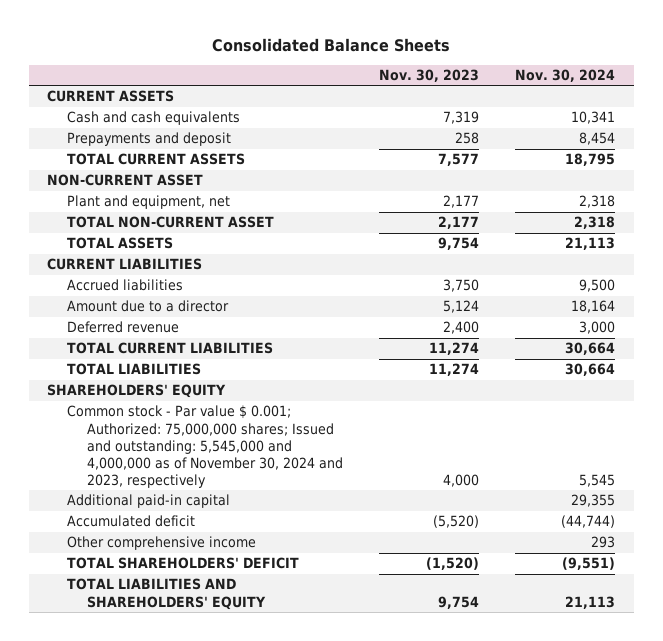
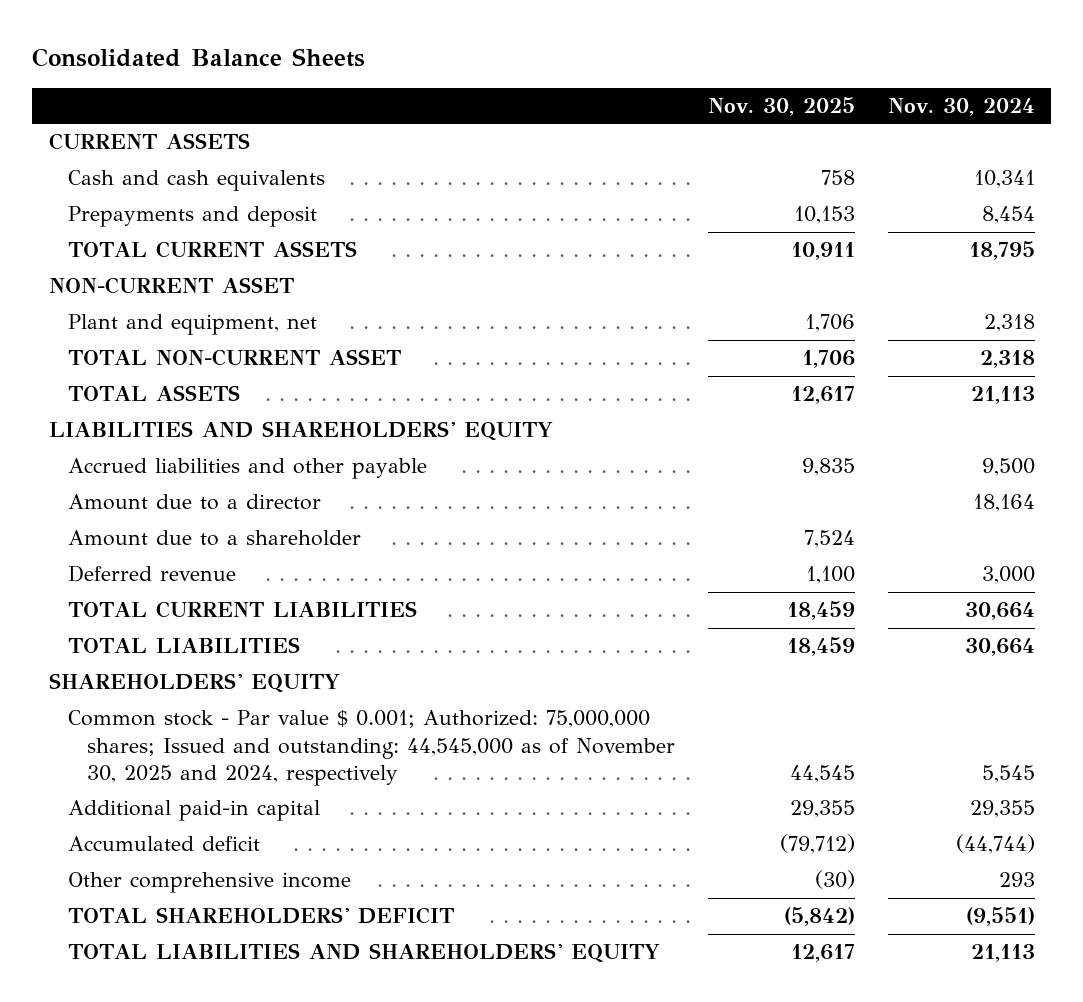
[378,69,479,83] Nov. 30, 2023 -> none
none -> [707,96,855,116] Nov. 30, 2025
[47,258,203,271] CURRENT LIABILITIES -> none
none -> [48,421,553,442] LIABILITIES AND SHAREHOLDERS' EQUITY
[66,279,183,292] Accrued liabilities -> [67,458,427,480] Accrued liabilities and other payable
none -> [67,530,361,547] Amount due to a shareholder
[66,405,343,488] Common stock - Par value $ 0.001; Authorized: 75,000,000 shares; Issued and outstanding: 5,545,000 and 4,000,000 as of November 30, 2024 and 2023, respectively -> [67,710,675,787] Common stock - Par value $ 0.001; Authorized: 75,000,000 shares; Issued and outstanding: 44,545,000 as of November 30, 2025 and 2024, respectively

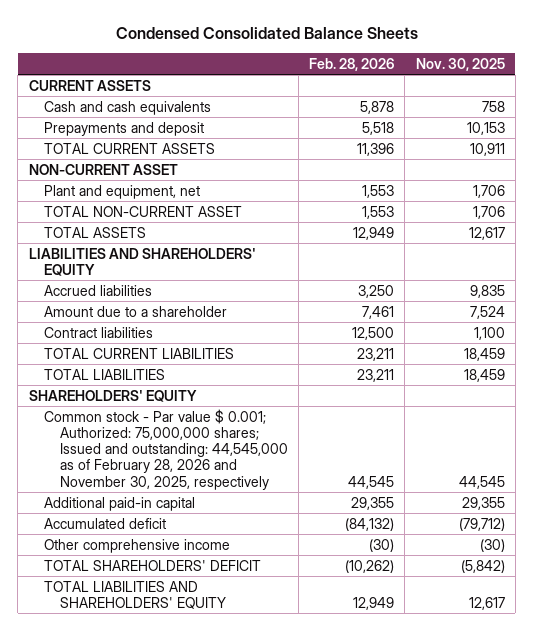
[32,47,366,67] Consolidated Balance Sheets -> [115,27,418,40] Condensed Consolidated Balance Sheets
[887,97,1035,116] Nov. 30, 2024 -> none
none -> [309,57,395,71] Feb. 28, 2026
[67,494,321,511] Amount due to a director -> none
[67,458,427,480] Accrued liabilities and other payable -> [44,284,153,296] Accrued liabilities
[67,565,236,583] Deferred revenue -> none
none -> [44,326,154,338] Contract liabilities
[67,710,675,787] Common stock - Par value $ 0.001; Authorized: 75,000,000 shares; Issued and outstanding: 44,545,000 as of November 30, 2025 and 2024, respectively -> [44,408,288,490] Common stock - Par value $ 0.001; Authorized: 75,000,000 shares; Issued and outstanding: 44,545,000 as of February 28, 2026 and November 30, 2025, respectively

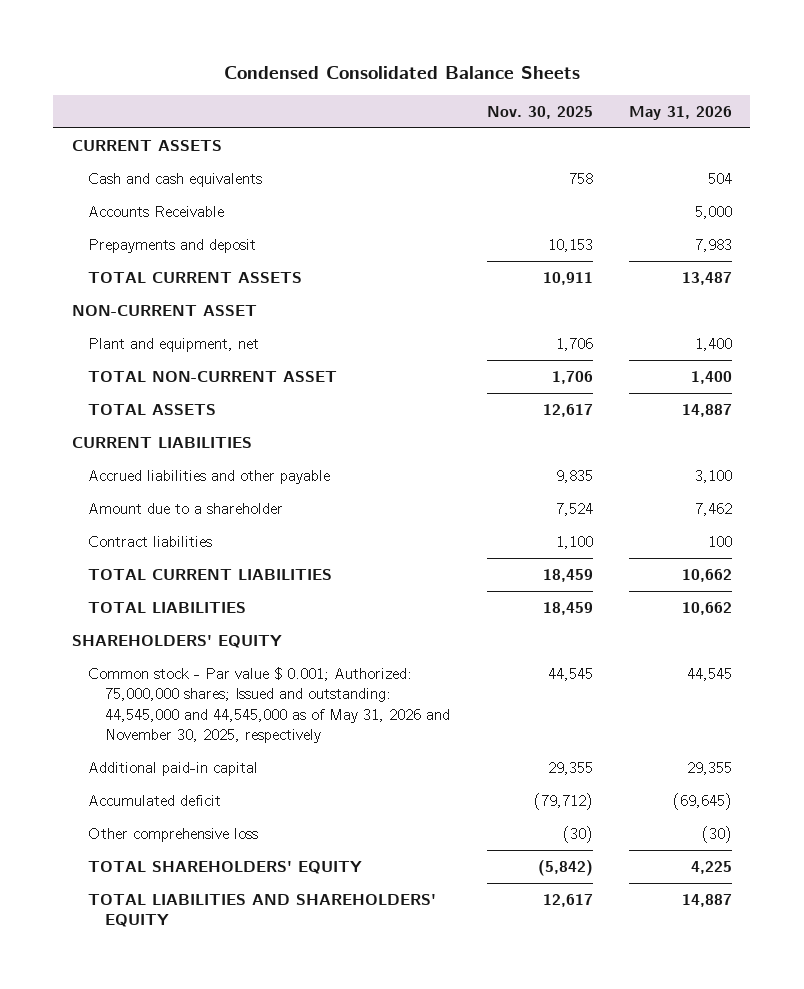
[309,57,395,71] Feb. 28, 2026 -> none
none -> [629,105,733,120] May 31, 2026
none -> [88,206,225,218] Accounts Receivable
[28,247,256,276] LIABILITIES AND SHAREHOLDERS' EQUITY -> none
none -> [71,437,252,449] CURRENT LIABILITIES
[44,284,153,296] Accrued liabilities -> [88,470,331,485] Accrued liabilities and other payable
[44,408,288,490] Common stock - Par value $ 0.001; Authorized: 75,000,000 shares; Issued and outstanding: 44,545,000 as of February 28, 2026 and November 30, 2025, respectively -> [88,667,451,744] Common stock - Par value $ 0.001; Authorized: 75,000,000 shares; Issued and outstanding: 44,545,000 and 44,545,000 as of May 31, 2026 and November 30, 2025, respectively
[44,538,231,553] Other comprehensive income -> [88,828,259,843] Other comprehensive loss
[44,559,262,571] TOTAL SHAREHOLDERS' DEFICIT -> [88,861,363,875] TOTAL SHAREHOLDERS' EQUITY

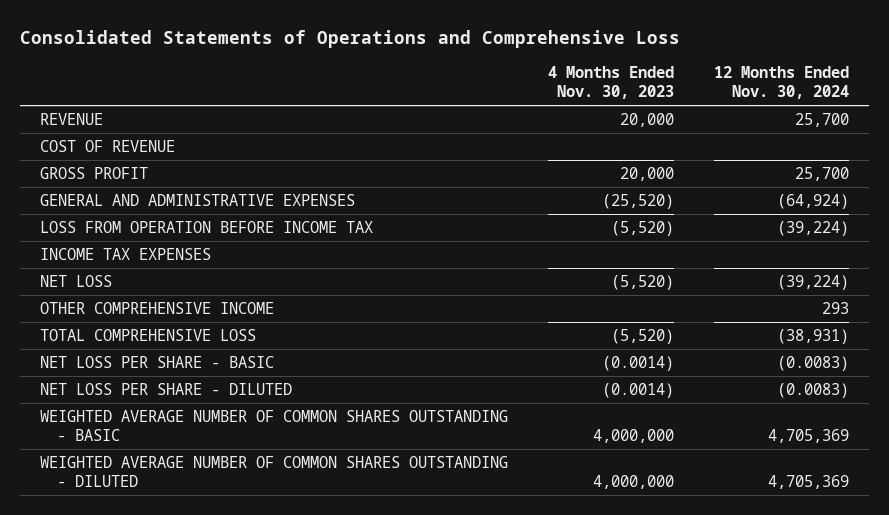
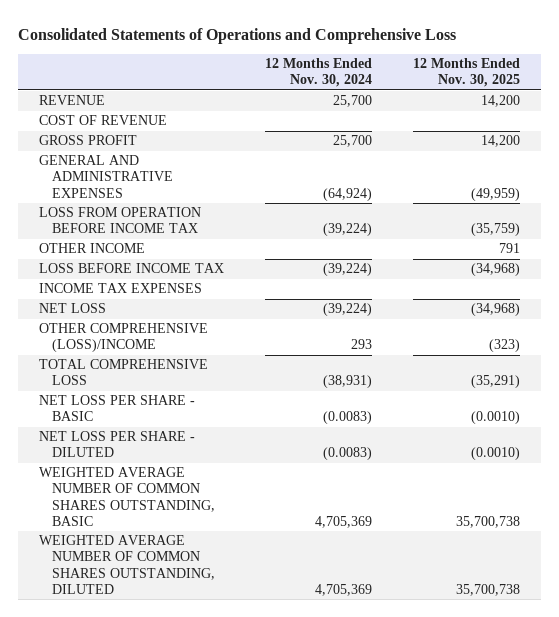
[548,66,675,100] 4 Months Ended Nov. 30, 2023 -> none
none -> [413,58,521,88] 12 Months Ended Nov. 30, 2025
none -> [38,243,145,254] OTHER INCOME
none -> [38,263,224,274] LOSS BEFORE INCOME TAX
[40,301,275,314] OTHER COMPREHENSIVE INCOME -> [38,323,208,353] OTHER COMPREHENSIVE (LOSS)/INCOME
[40,409,509,441] WEIGHTED AVERAGE NUMBER OF COMMON SHARES OUTSTANDING - BASIC -> [38,467,216,526] WEIGHTED AVERAGE NUMBER OF COMMON SHARES OUTSTANDING, BASIC
[40,455,509,487] WEIGHTED AVERAGE NUMBER OF COMMON SHARES OUTSTANDING - DILUTED -> [38,535,216,594] WEIGHTED AVERAGE NUMBER OF COMMON SHARES OUTSTANDING, DILUTED

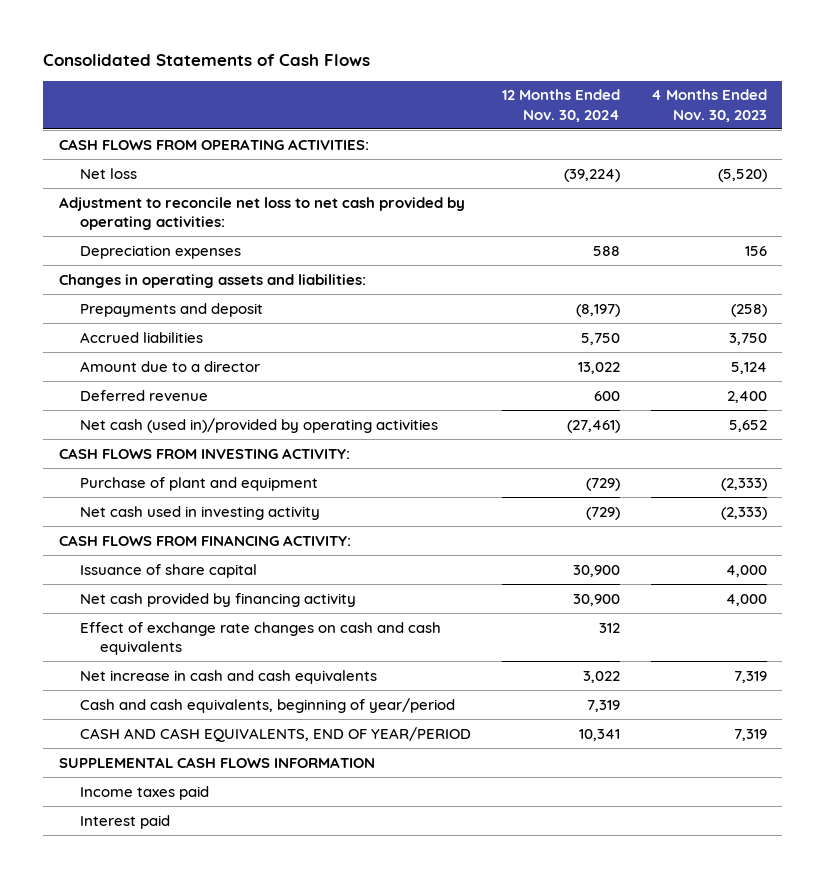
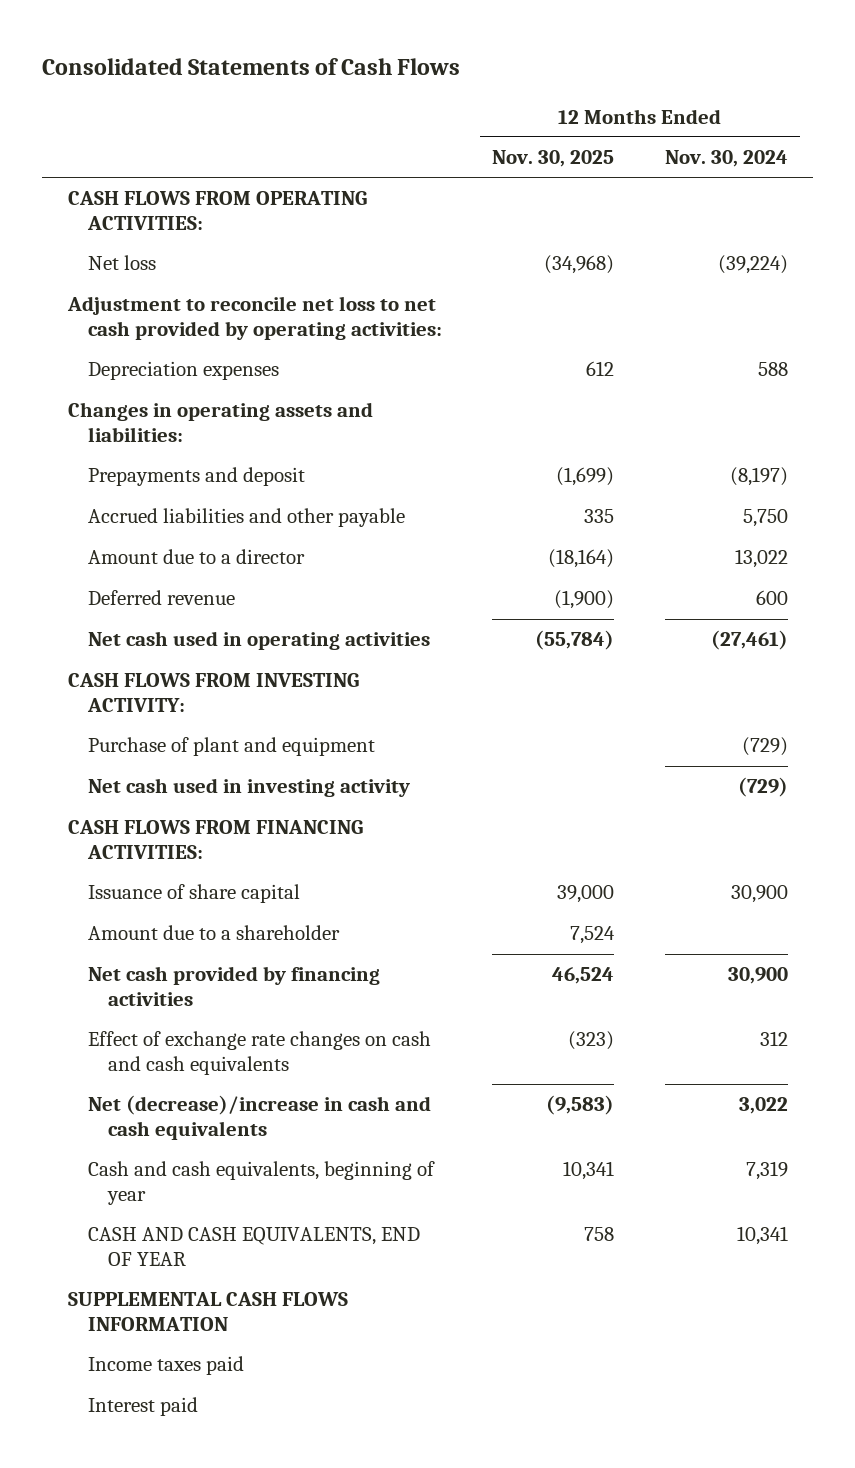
[650,89,767,122] 4 Months Ended Nov. 30, 2023 -> none
none -> [492,150,615,168] Nov. 30, 2025
[79,331,203,343] Accrued liabilities -> [87,508,405,528] Accrued liabilities and other payable
[79,417,438,433] Net cash (used in)/provided by operating activities -> [87,631,430,651] Net cash used in operating activities
[58,534,351,546] CASH FLOWS FROM FINANCING ACTIVITY: -> [67,820,363,859] CASH FLOWS FROM FINANCING ACTIVITIES:
none -> [87,925,340,941] Amount due to a shareholder
[79,592,356,607] Net cash provided by financing activity -> [87,966,380,1006] Net cash provided by financing activities
[79,669,377,684] Net increase in cash and cash equivalents -> [87,1095,431,1140] Net (decrease)/increase in cash and cash equivalents
[79,697,455,713] Cash and cash equivalents, beginning of year/period -> [87,1161,435,1205] Cash and cash equivalents, beginning of year
[79,726,471,742] CASH AND CASH EQUIVALENTS, END OF YEAR/PERIOD -> [87,1227,420,1266] CASH AND CASH EQUIVALENTS, END OF YEAR

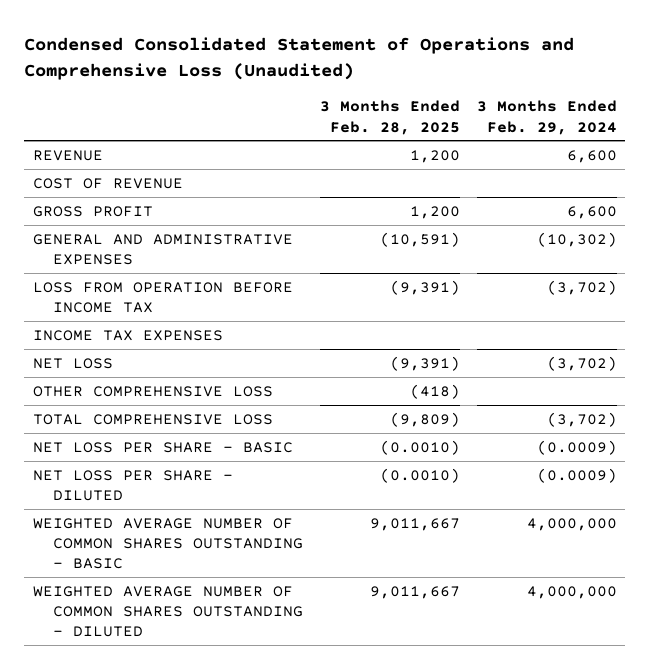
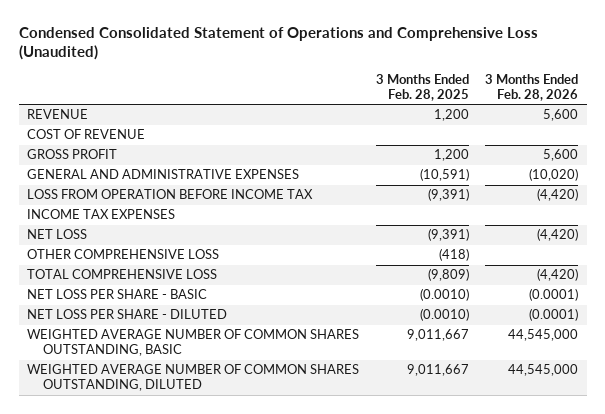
[476,100,617,135] 3 Months Ended Feb. 29, 2024 -> none
none -> [485,74,579,101] 3 Months Ended Feb. 28, 2026
[32,517,304,570] WEIGHTED AVERAGE NUMBER OF COMMON SHARES OUTSTANDING - BASIC -> [27,329,360,357] WEIGHTED AVERAGE NUMBER OF COMMON SHARES OUTSTANDING, BASIC
[32,585,304,638] WEIGHTED AVERAGE NUMBER OF COMMON SHARES OUTSTANDING - DILUTED -> [27,364,360,392] WEIGHTED AVERAGE NUMBER OF COMMON SHARES OUTSTANDING, DILUTED

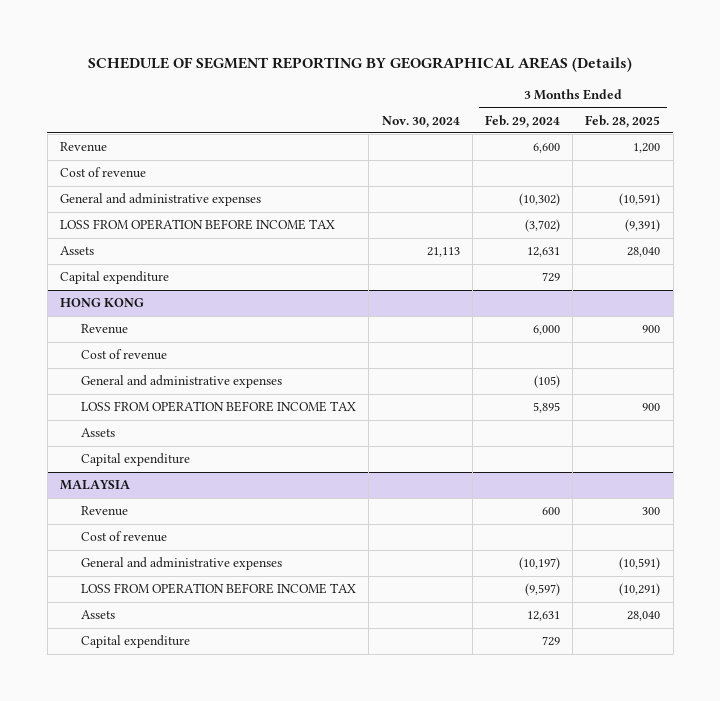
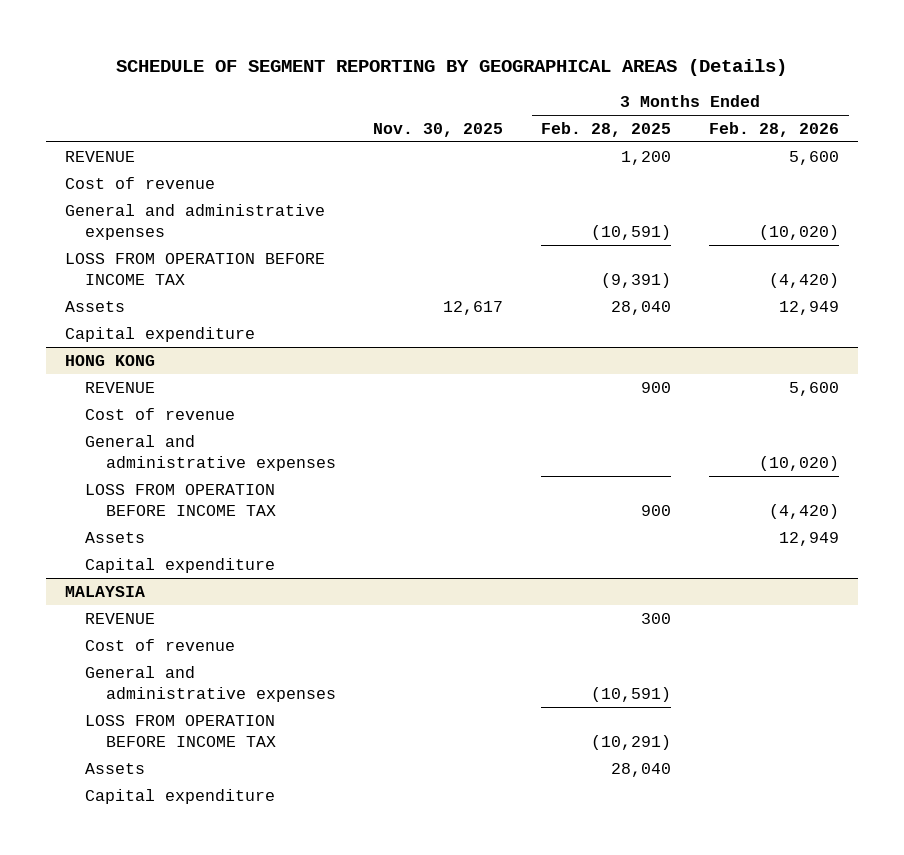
[381,115,460,128] Nov. 30, 2024 -> none
[485,114,561,128] Feb. 29, 2024 -> none
none -> [373,123,504,138] Nov. 30, 2025
none -> [709,122,840,138] Feb. 28, 2026
[59,142,107,153] Revenue -> [64,150,135,162] REVENUE
[81,324,129,335] Revenue -> [85,381,156,393] REVENUE
[81,506,129,517] Revenue -> [85,612,156,624] REVENUE

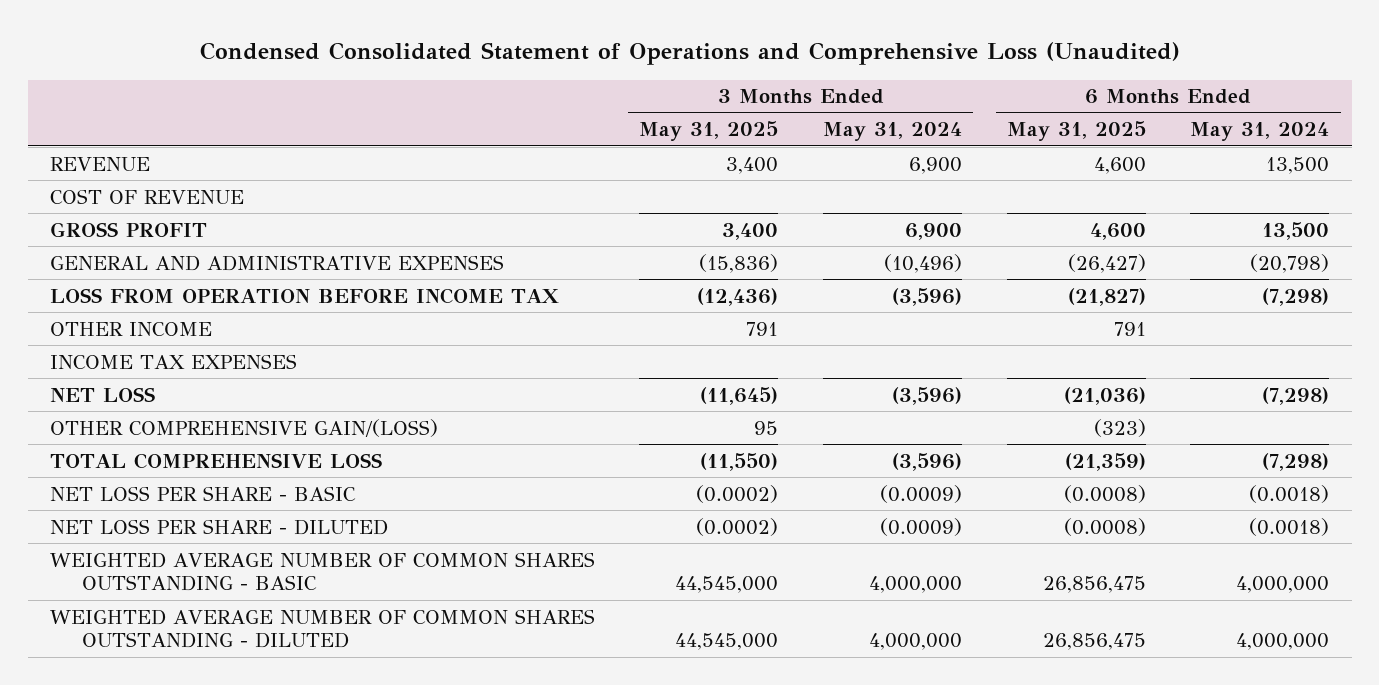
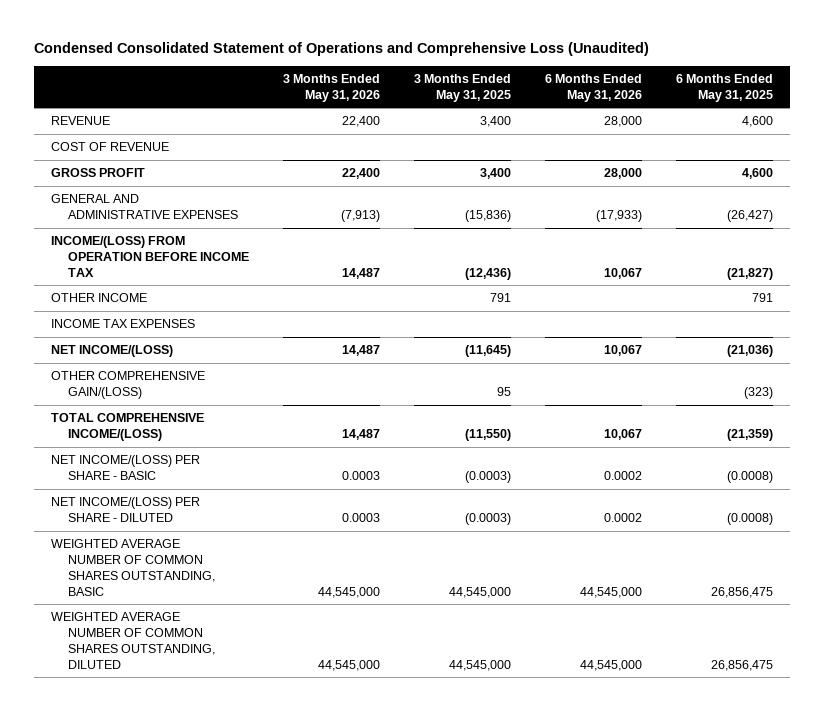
[823,122,963,142] May 31, 2024 -> none
[1190,122,1330,142] May 31, 2024 -> none
none -> [283,73,381,102] 3 Months Ended May 31, 2026
none -> [544,73,642,102] 6 Months Ended May 31, 2026
[49,287,559,304] LOSS FROM OPERATION BEFORE INCOME TAX -> [50,236,250,277] INCOME/(LOSS) FROM OPERATION BEFORE INCOME TAX
[49,386,155,402] NET LOSS -> [50,345,173,358] NET INCOME/(LOSS)
[49,452,382,469] TOTAL COMPREHENSIVE LOSS -> [50,413,204,442] TOTAL COMPREHENSIVE INCOME/(LOSS)
[49,485,356,501] NET LOSS PER SHARE - BASIC -> [50,455,200,481] NET INCOME/(LOSS) PER SHARE - BASIC
[696,484,779,503] (0.0002) -> [465,471,512,484] (0.0003)
[49,518,388,535] NET LOSS PER SHARE - DILUTED -> [50,497,200,523] NET INCOME/(LOSS) PER SHARE - DILUTED
[696,517,779,536] (0.0002) -> [465,513,512,526] (0.0003)
[49,551,595,592] WEIGHTED AVERAGE NUMBER OF COMMON SHARES OUTSTANDING - BASIC -> [50,539,216,596] WEIGHTED AVERAGE NUMBER OF COMMON SHARES OUTSTANDING, BASIC
[49,608,595,649] WEIGHTED AVERAGE NUMBER OF COMMON SHARES OUTSTANDING - DILUTED -> [50,612,216,669] WEIGHTED AVERAGE NUMBER OF COMMON SHARES OUTSTANDING, DILUTED

